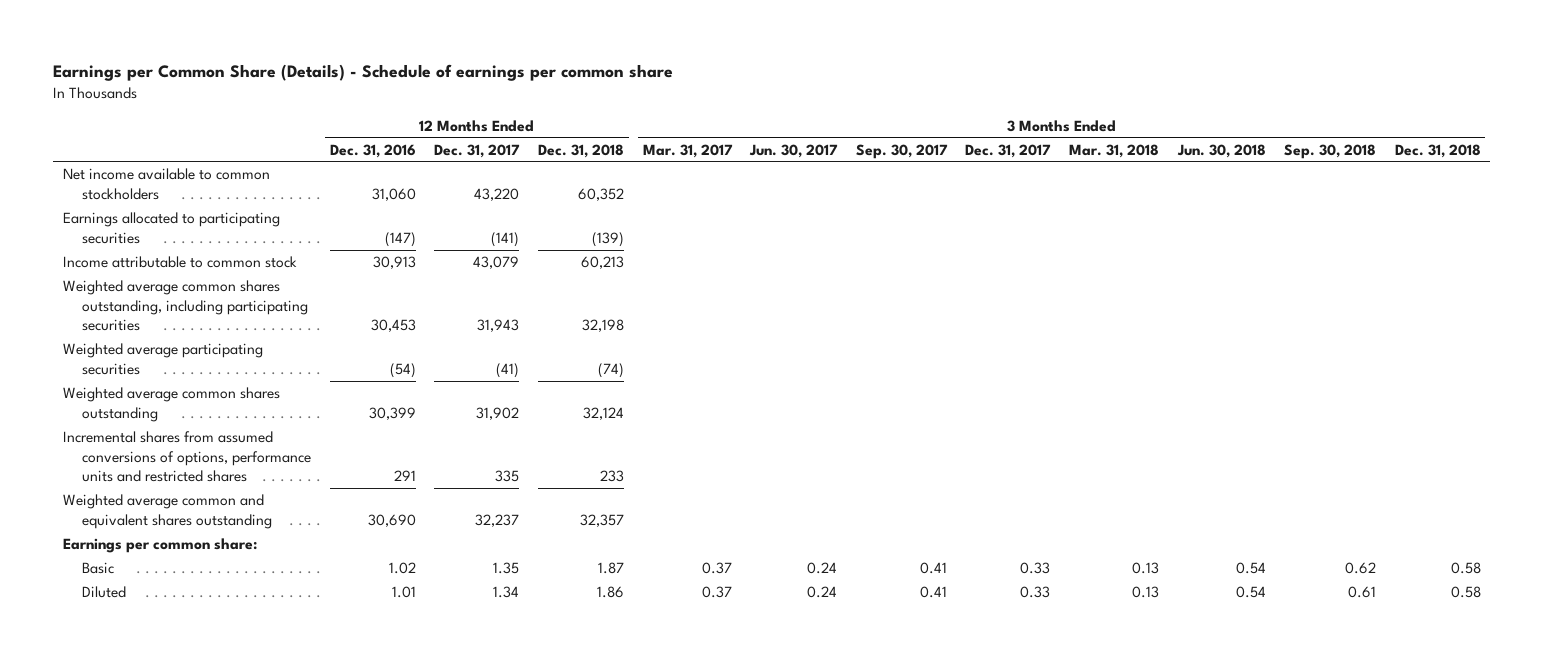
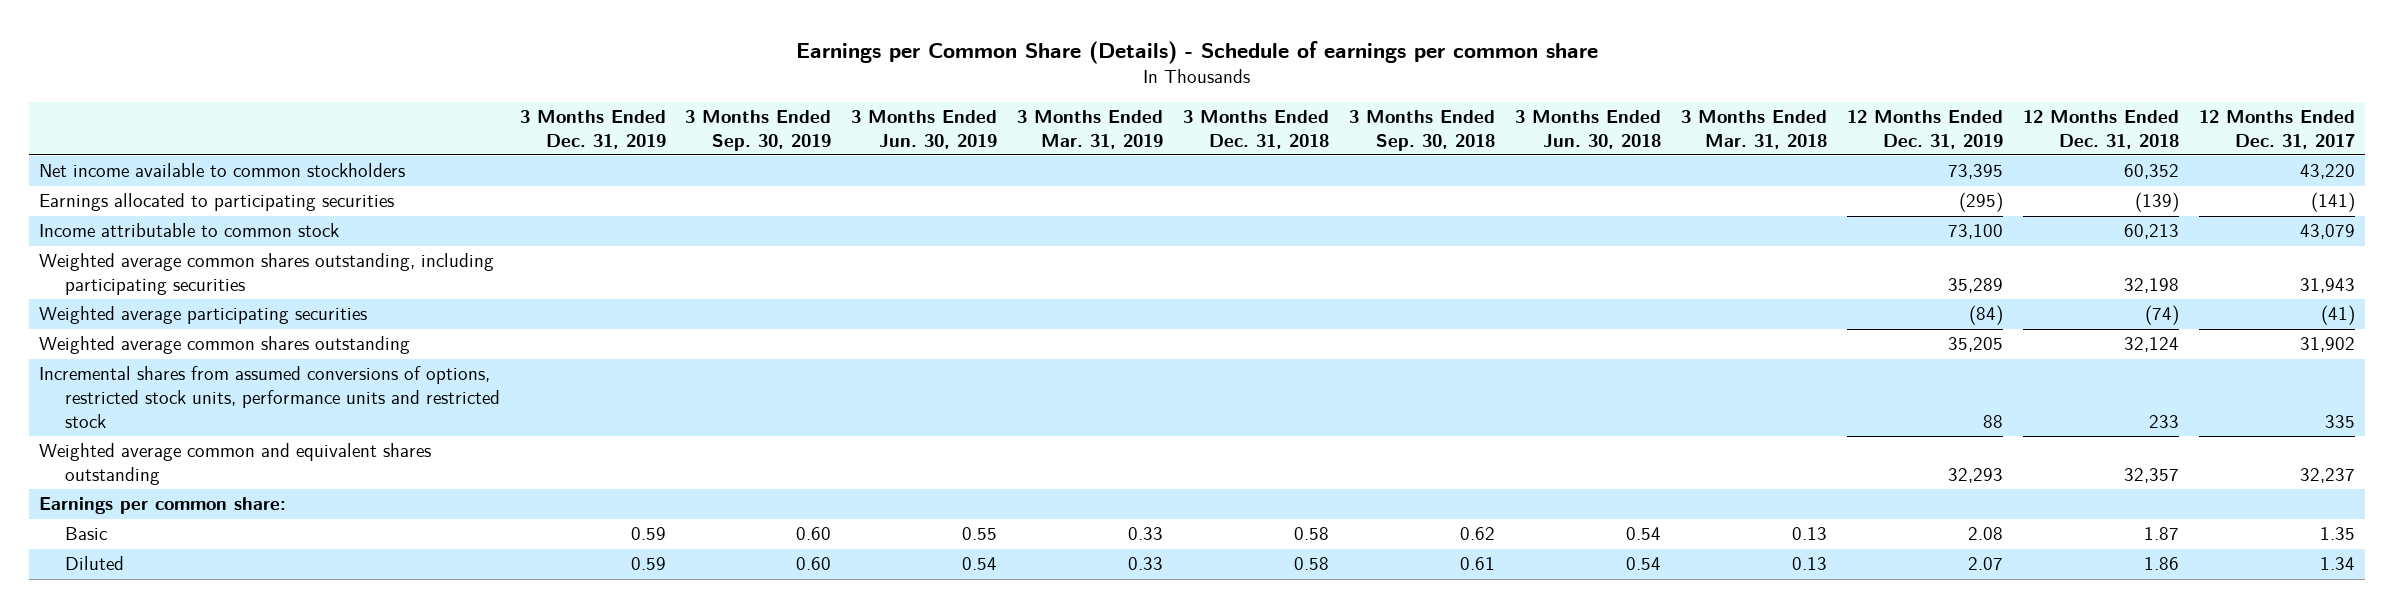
[329,143,416,158] Dec. 31, 2016 -> none
[642,143,733,158] Mar. 31, 2017 -> none
[749,143,839,158] Jun. 30, 2017 -> none
[855,143,948,159] Sep. 30, 2017 -> none
[965,143,1052,158] Dec. 31, 2017 -> none
none -> [519,109,666,149] 3 Months Ended Dec. 31, 2019
none -> [685,109,832,151] 3 Months Ended Sep. 30, 2019
none -> [851,109,998,149] 3 Months Ended Jun. 30, 2019
none -> [1017,109,1164,149] 3 Months Ended Mar. 31, 2019
none -> [1847,109,2004,149] 12 Months Ended Dec. 31, 2019
[62,431,312,483] Incremental shares from assumed conversions of options, performance units and restricted shares -> [39,366,500,428] Incremental shares from assumed conversions of options, restricted stock units, performance units and restricted stock

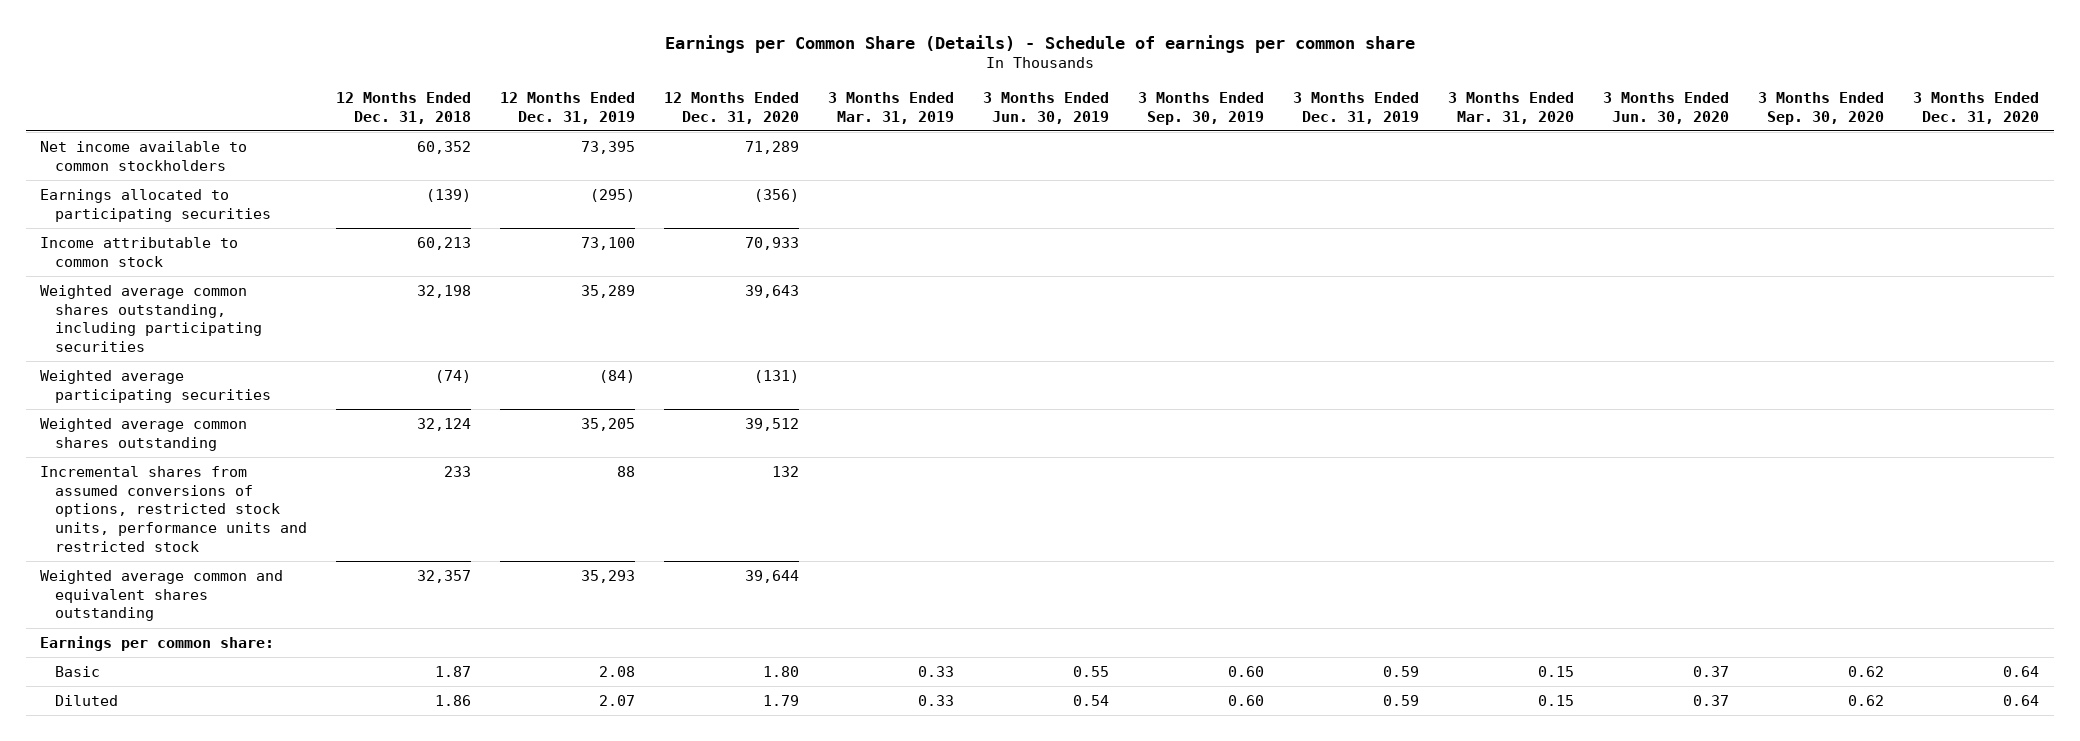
[1183,109,1330,149] 3 Months Ended Dec. 31, 2018 -> none
[1349,109,1496,151] 3 Months Ended Sep. 30, 2018 -> none
[1515,109,1662,149] 3 Months Ended Jun. 30, 2018 -> none
[1681,109,1828,149] 3 Months Ended Mar. 31, 2018 -> none
[2199,109,2356,149] 12 Months Ended Dec. 31, 2017 -> none
none -> [664,92,800,124] 12 Months Ended Dec. 31, 2020
none -> [1448,92,1575,124] 3 Months Ended Mar. 31, 2020
none -> [1603,92,1730,124] 3 Months Ended Jun. 30, 2020
none -> [1758,92,1885,125] 3 Months Ended Sep. 30, 2020
none -> [1913,92,2040,124] 3 Months Ended Dec. 31, 2020
[1948,467,2004,483] 32,293 -> [581,569,636,583] 35,293

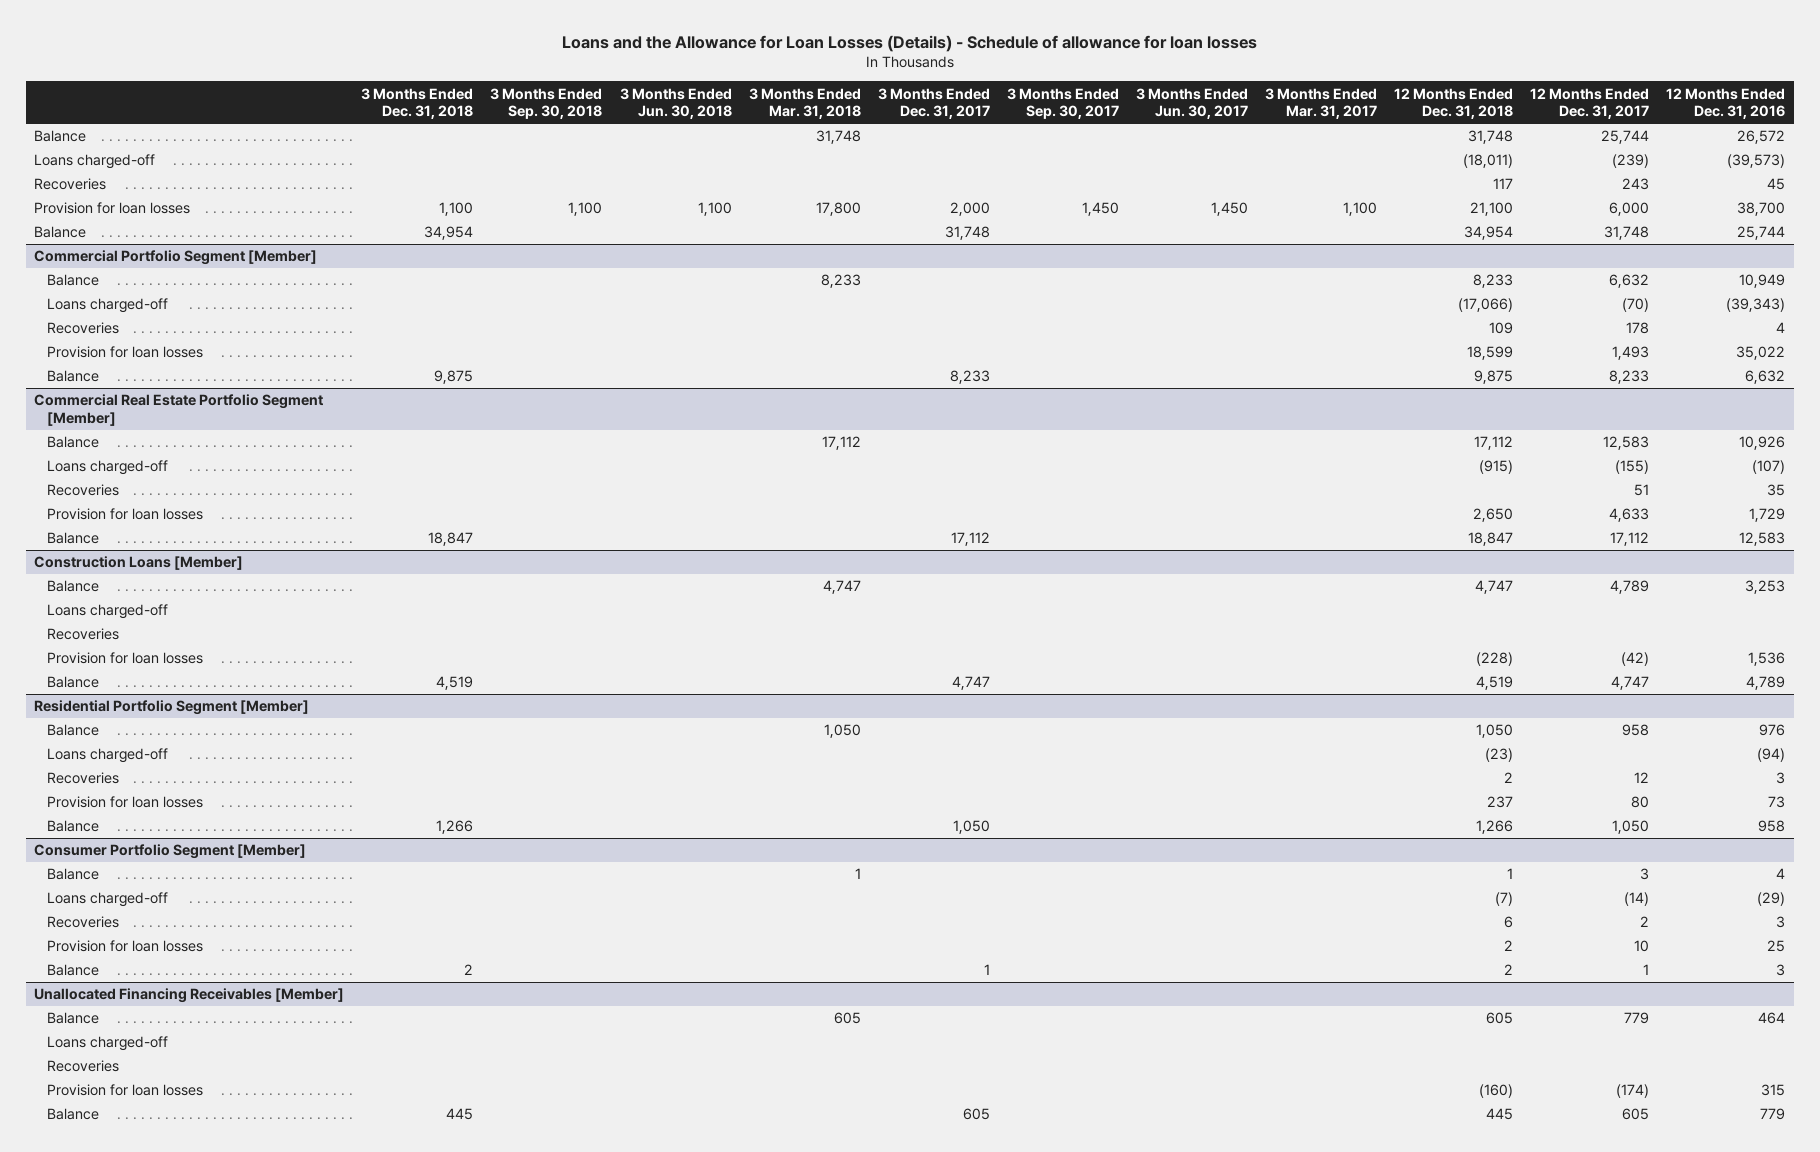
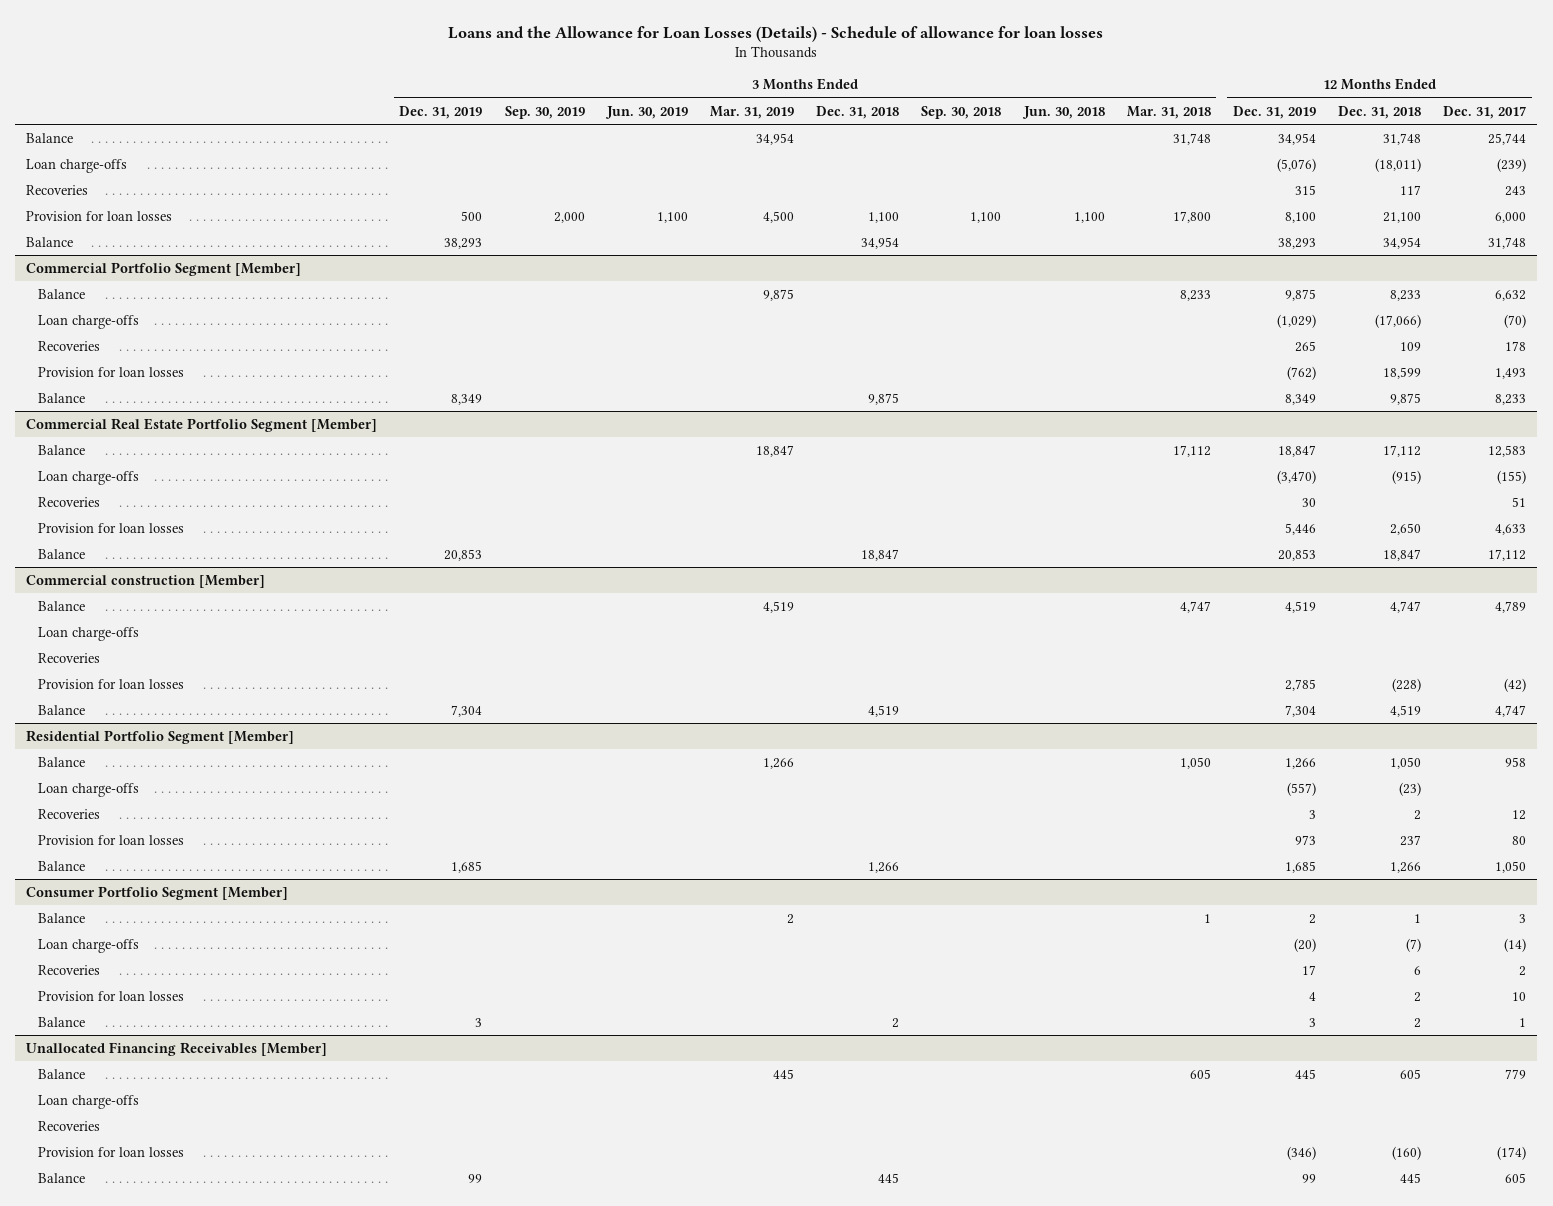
[877,87,990,119] 3 Months Ended Dec. 31, 2017 -> none
[1006,87,1119,119] 3 Months Ended Sep. 30, 2017 -> none
[1135,87,1248,119] 3 Months Ended Jun. 30, 2017 -> none
[1265,87,1378,119] 3 Months Ended Mar. 31, 2017 -> none
[1666,87,1786,119] 12 Months Ended Dec. 31, 2016 -> none
none -> [399,105,483,119] Dec. 31, 2019
none -> [504,105,585,119] Sep. 30, 2019
none -> [604,105,688,119] Jun. 30, 2019
none -> [710,105,795,119] Mar. 31, 2019
none -> [1232,105,1316,119] Dec. 31, 2019
[34,154,156,170] Loans charged-off -> [26,158,128,173] Loan charge-offs
[47,298,169,314] Loans charged-off -> [37,314,139,329] Loan charge-offs
[47,460,169,476] Loans charged-off -> [37,470,139,485] Loan charge-offs
[34,556,244,571] Construction Loans [Member] -> [26,574,266,588] Commercial construction [Member]
[47,604,169,620] Loans charged-off -> [37,626,139,641] Loan charge-offs
[47,748,169,764] Loans charged-off -> [37,782,139,797] Loan charge-offs
[47,892,169,908] Loans charged-off -> [37,938,139,953] Loan charge-offs
[47,1036,169,1052] Loans charged-off -> [37,1094,139,1109] Loan charge-offs

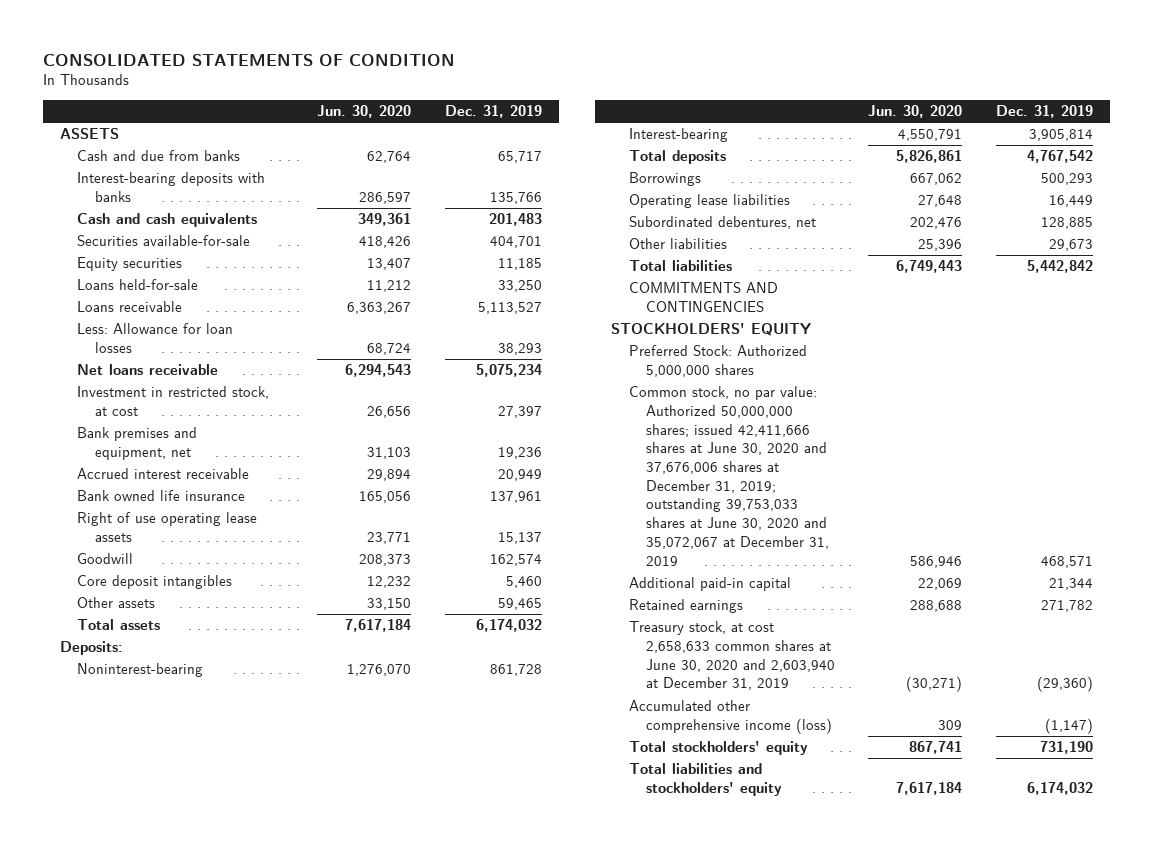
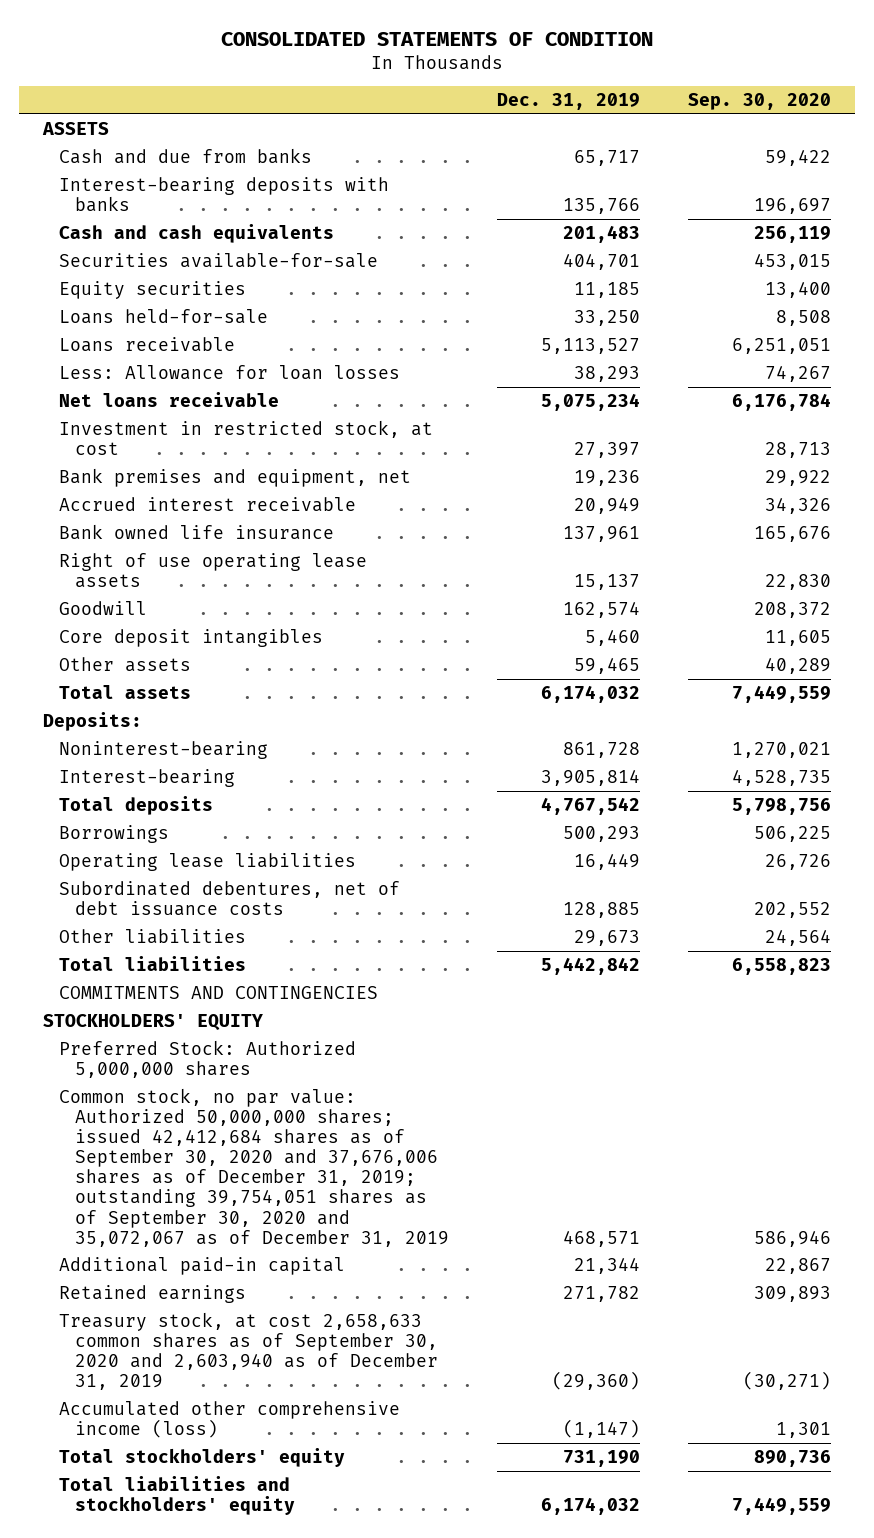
[317,104,412,118] Jun. 30, 2020 -> none
none -> [688,93,832,111] Sep. 30, 2020
[628,216,816,230] Subordinated debentures, net -> [58,880,400,917] Subordinated debentures, net of debt issuance costs
[628,386,829,566] Common stock, no par value: Authorized 50,000,000 shares; issued 42,411,666 shares at June 30, 2020 and 37,676,006 shares at December 31, 2019; outstanding 39,753,033 shares at June 30, 2020 and 35,072,067 at December 31, 2019 -> [58,1087,450,1247] Common stock, no par value: Authorized 50,000,000 shares; issued 42,412,684 shares as of September 30, 2020 and 37,676,006 shares as of December 31, 2019; outstanding 39,754,051 shares as of September 30, 2020 and 35,072,067 as of December 31, 2019
[628,621,835,691] Treasury stock, at cost 2,658,633 common shares at June 30, 2020 and 2,603,940 at December 31, 2019 -> [58,1311,439,1391] Treasury stock, at cost 2,658,633 common shares as of September 30, 2020 and 2,603,940 as of December 31, 2019

